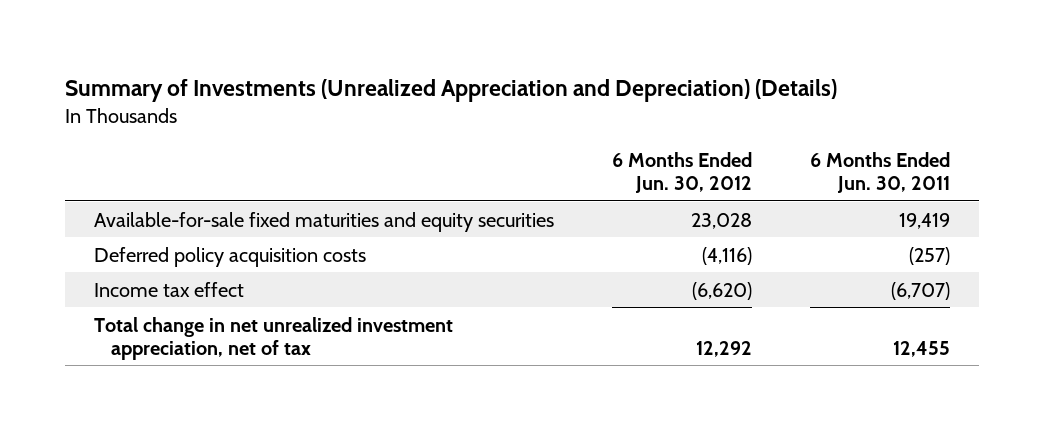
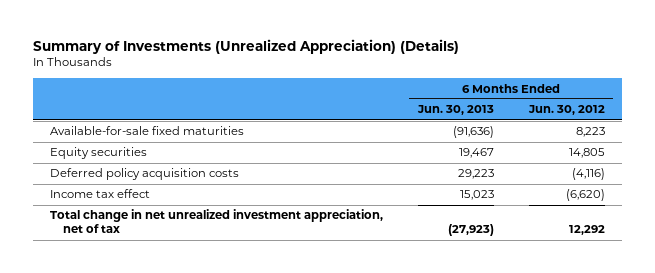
[65,78,838,102] Summary of Investments (Unrealized Appreciation and Depreciation) (Details) -> [32,38,459,54] Summary of Investments (Unrealized Appreciation) (Details)
[810,152,951,194] 6 Months Ended Jun. 30, 2011 -> none
none -> [416,105,494,116] Jun. 30, 2013
[94,211,555,232] Available-for-sale fixed maturities and equity securities -> [50,126,245,136] Available-for-sale fixed maturities
[691,212,753,229] 23,028 -> [575,127,605,138] 8,223
none -> [50,147,148,160] Equity securities

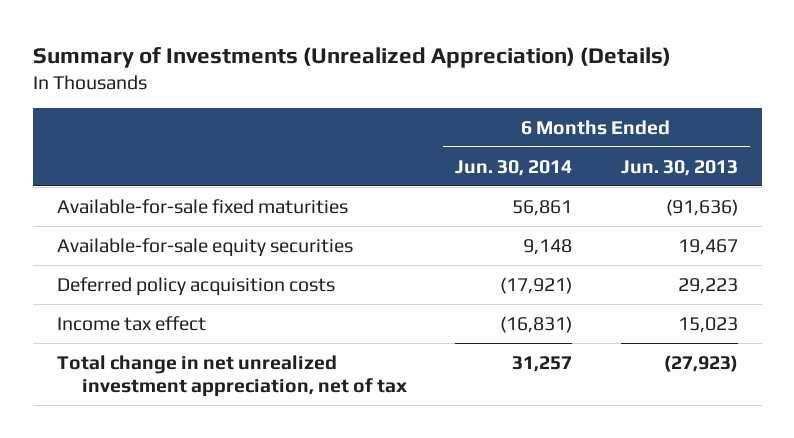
[527,105,605,116] Jun. 30, 2012 -> none
none -> [455,159,573,176] Jun. 30, 2014
[50,147,148,160] Equity securities -> [56,237,353,257] Available-for-sale equity securities

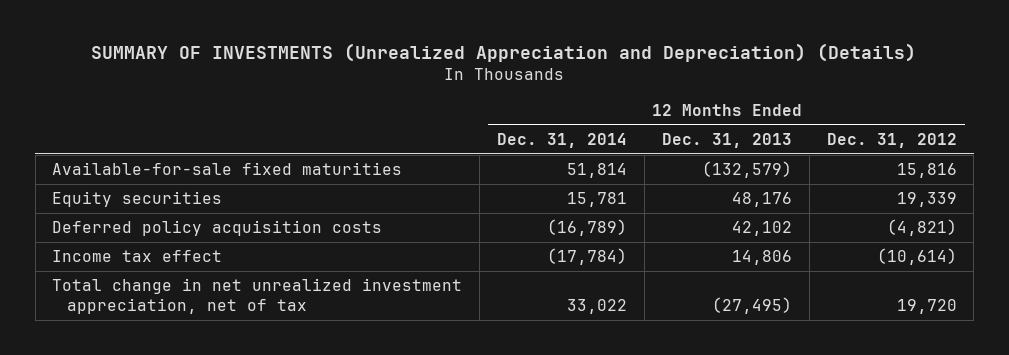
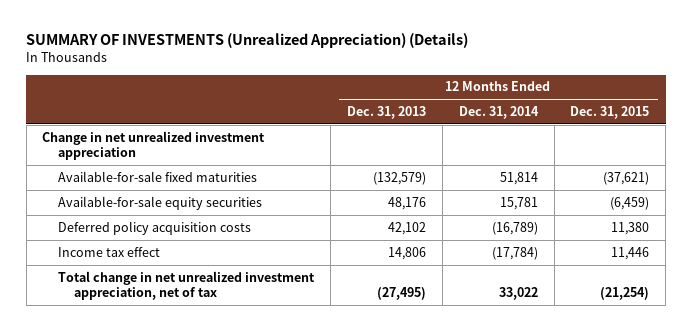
[91,43,917,63] SUMMARY OF INVESTMENTS (Unrealized Appreciation and Depreciation) (Details) -> [26,33,469,49] SUMMARY OF INVESTMENTS (Unrealized Appreciation) (Details)
[826,133,957,149] Dec. 31, 2012 -> none
none -> [570,106,650,120] Dec. 31, 2015
none -> [42,130,266,161] Change in net unrealized investment appreciation
[52,191,223,208] Equity securities -> [58,195,263,210] Available-for-sale equity securities

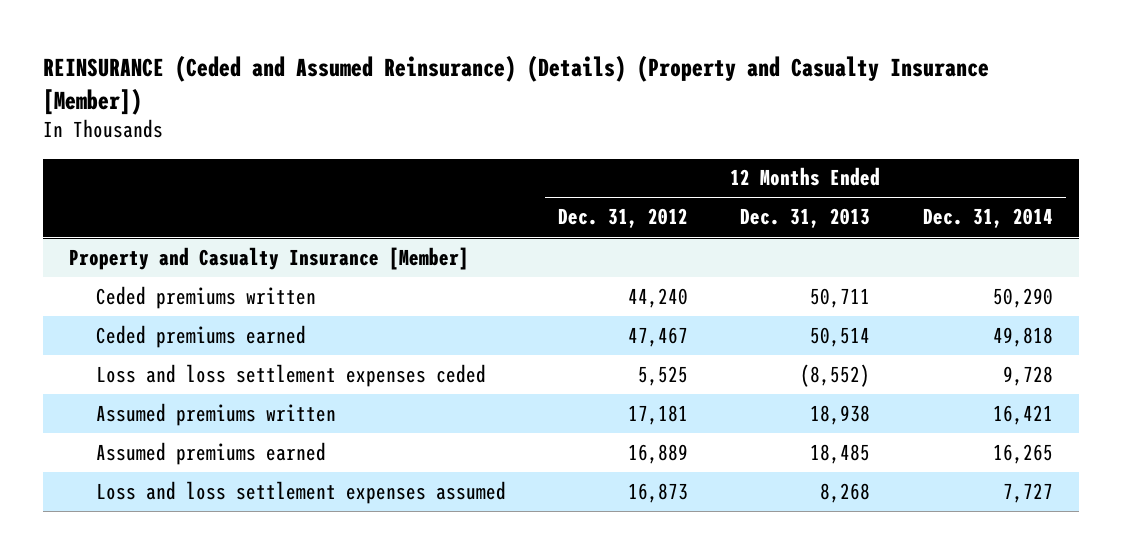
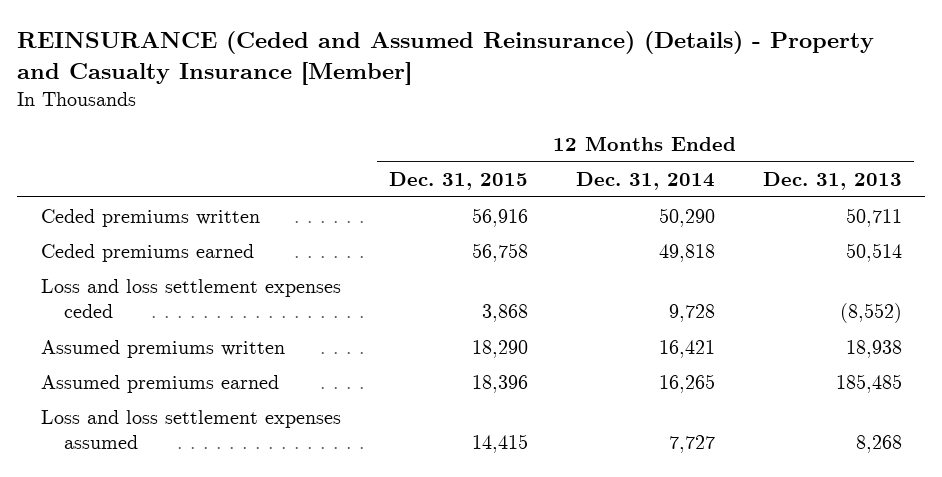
[42,54,989,115] REINSURANCE (Ceded and Assumed Reinsurance) (Details) (Property and Casualty Insurance [Member]) -> [16,30,874,86] REINSURANCE (Ceded and Assumed Reinsurance) (Details) - Property and Casualty Insurance [Member]
[557,208,688,229] Dec. 31, 2012 -> none
none -> [388,172,528,191] Dec. 31, 2015
[68,246,469,270] Property and Casualty Insurance [Member] -> none
[810,443,871,464] 18,485 -> [835,373,902,393] 185,485

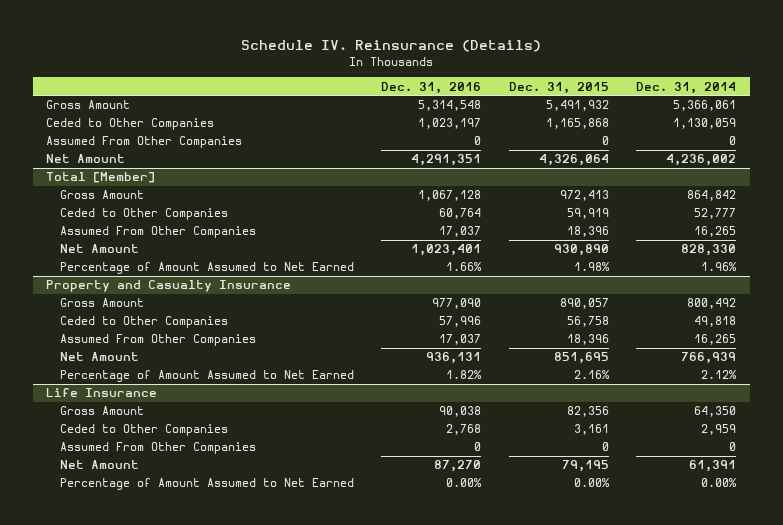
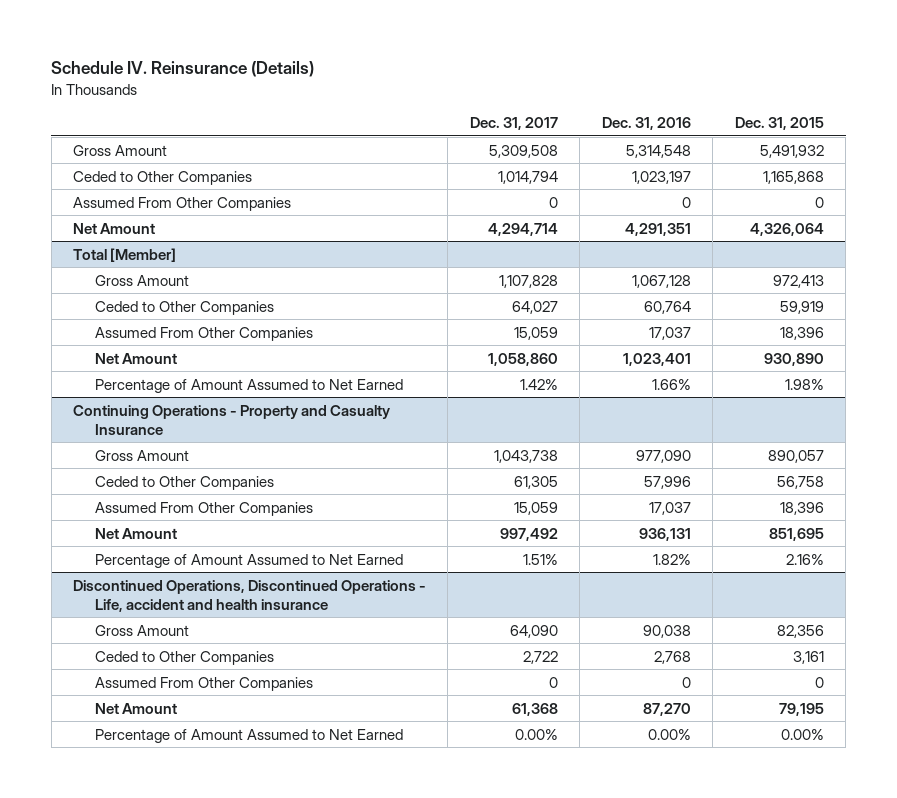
[636,81,737,94] Dec. 31, 2014 -> none
none -> [469,117,558,131] Dec. 31, 2017
[46,280,292,293] Property and Casualty Insurance -> [73,404,391,435] Continuing Operations - Property and Casualty Insurance
[46,388,158,398] Life Insurance -> none
none -> [73,579,427,612] Discontinued Operations, Discontinued Operations - Life, accident and health insurance

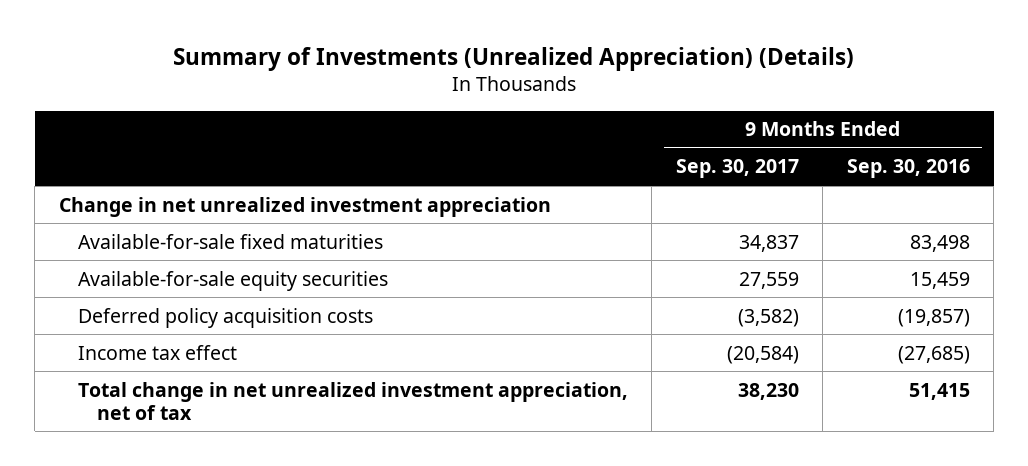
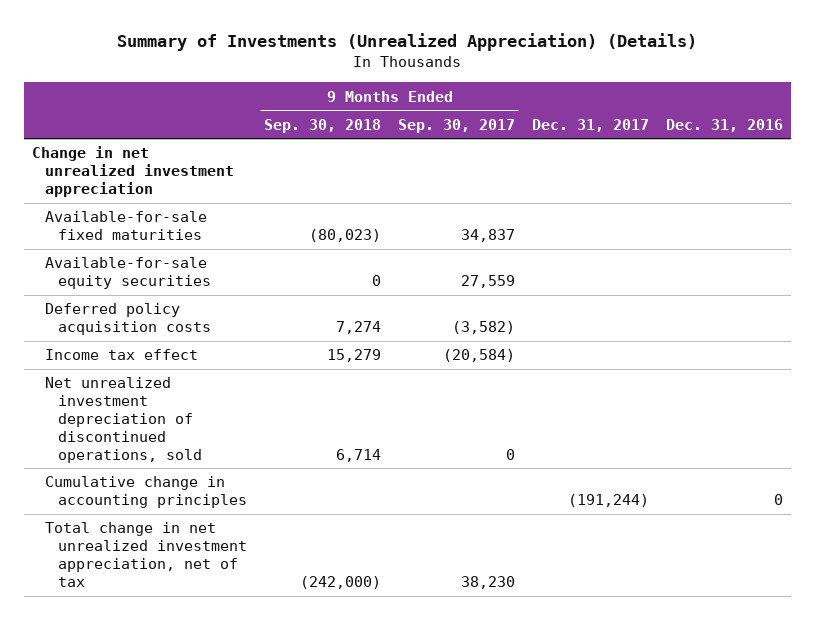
[846,159,970,179] Sep. 30, 2016 -> none
none -> [264,118,382,133] Sep. 30, 2018
none -> [531,118,649,132] Dec. 31, 2017
none -> [665,118,783,132] Dec. 31, 2016
none -> [45,377,203,463] Net unrealized investment depreciation of discontinued operations, sold
none -> [45,476,248,509] Cumulative change in accounting principles

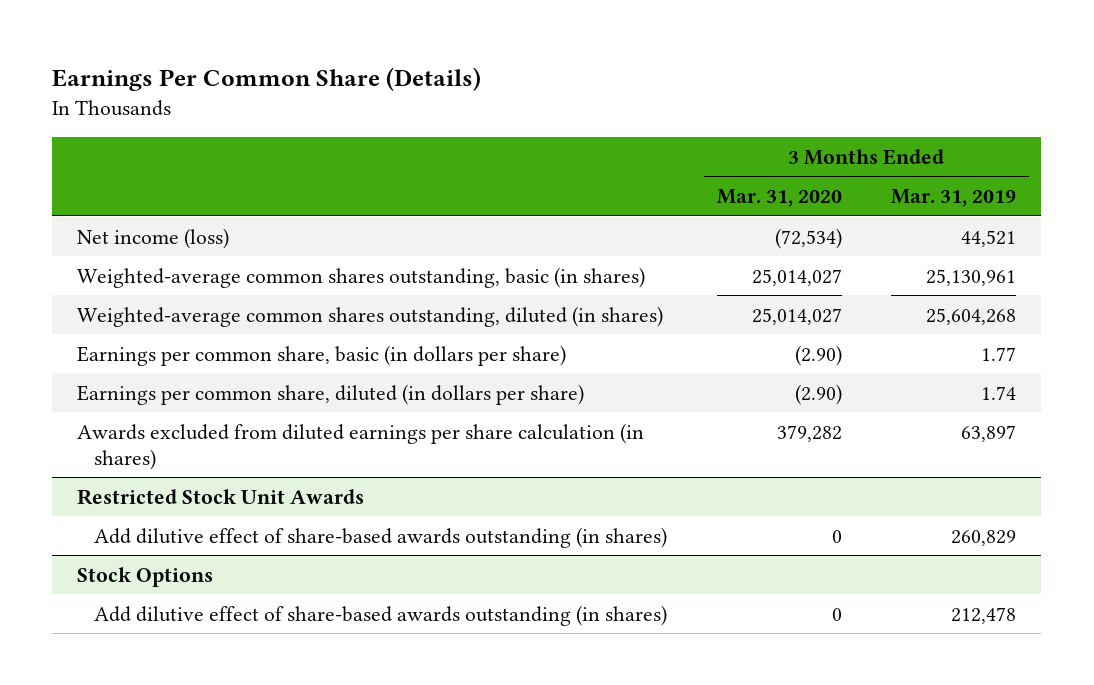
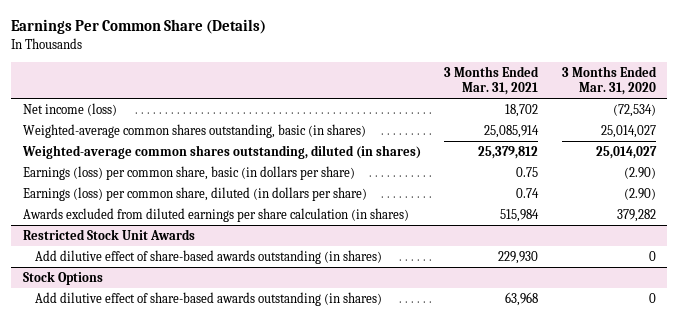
[891,188,1017,207] Mar. 31, 2019 -> none
none -> [444,65,540,95] 3 Months Ended Mar. 31, 2021
[77,344,567,366] Earnings per common share, basic (in dollars per share) -> [22,165,355,180] Earnings (loss) per common share, basic (in dollars per share)
[77,383,585,405] Earnings per common share, diluted (in dollars per share) -> [22,186,367,201] Earnings (loss) per common share, diluted (in dollars per share)

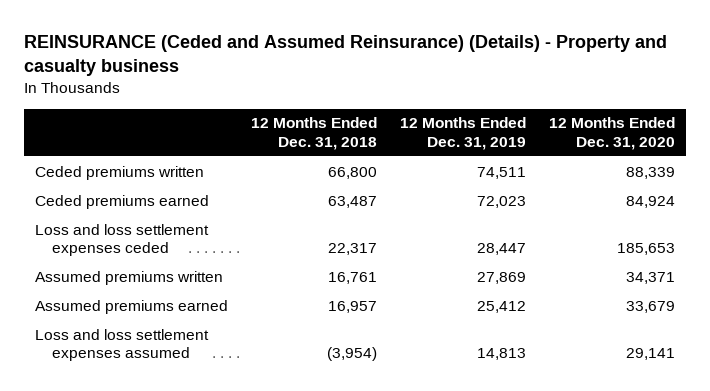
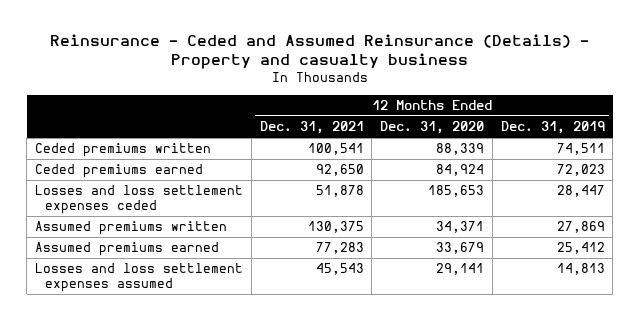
[23,34,667,77] REINSURANCE (Ceded and Assumed Reinsurance) (Details) - Property and casualty business -> [49,34,589,70] Reinsurance - Ceded and Assumed Reinsurance (Details) - Property and casualty business
[251,117,378,151] 12 Months Ended Dec. 31, 2018 -> none
none -> [259,121,364,135] Dec. 31, 2021
[35,223,210,257] Loss and loss settlement expenses ceded -> [35,185,244,215] Losses and loss settlement expenses ceded
[35,328,210,362] Loss and loss settlement expenses assumed -> [35,263,244,293] Losses and loss settlement expenses assumed

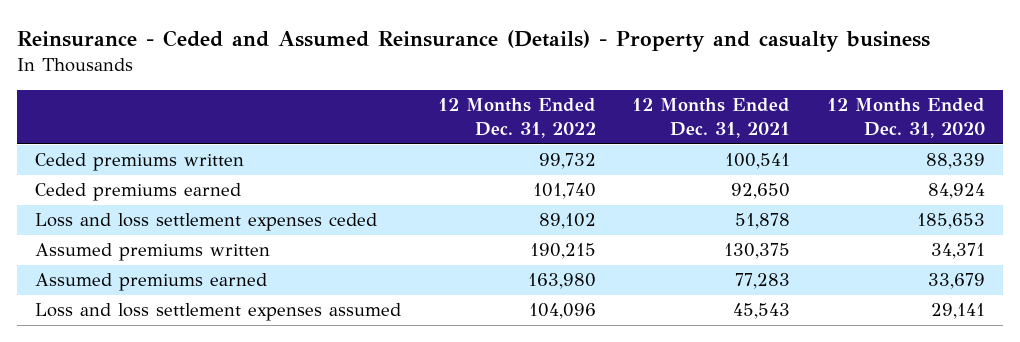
[500,121,605,135] Dec. 31, 2019 -> none
none -> [437,98,596,139] 12 Months Ended Dec. 31, 2022
[35,185,244,215] Losses and loss settlement expenses ceded -> [34,213,377,232] Loss and loss settlement expenses ceded
[35,263,244,293] Losses and loss settlement expenses assumed -> [34,303,401,322] Loss and loss settlement expenses assumed

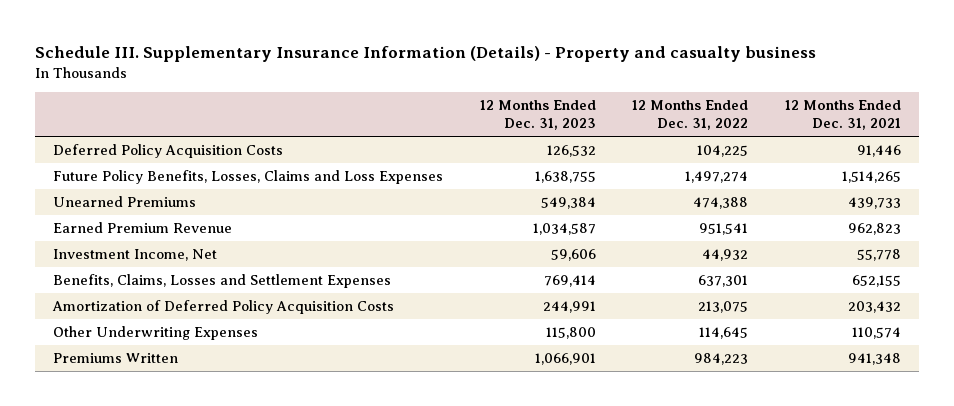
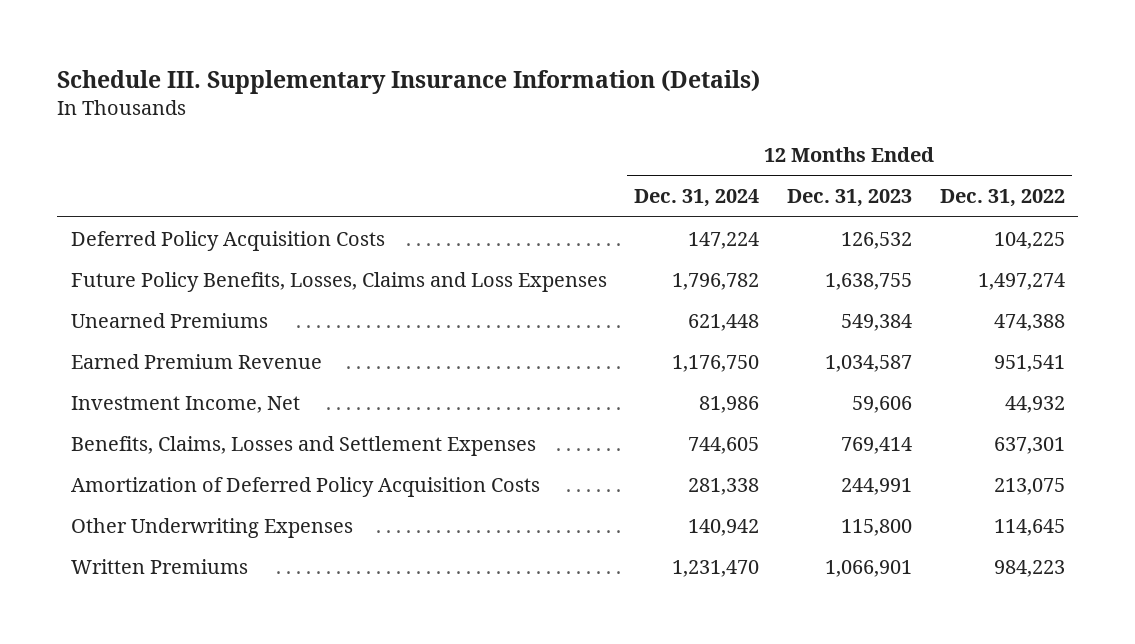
[35,45,817,62] Schedule III. Supplementary Insurance Information (Details) - Property and casualty business -> [56,69,760,94] Schedule III. Supplementary Insurance Information (Details)
[784,100,901,131] 12 Months Ended Dec. 31, 2021 -> none
none -> [634,189,760,208] Dec. 31, 2024
[53,352,179,363] Premiums Written -> [70,558,248,574] Written Premiums

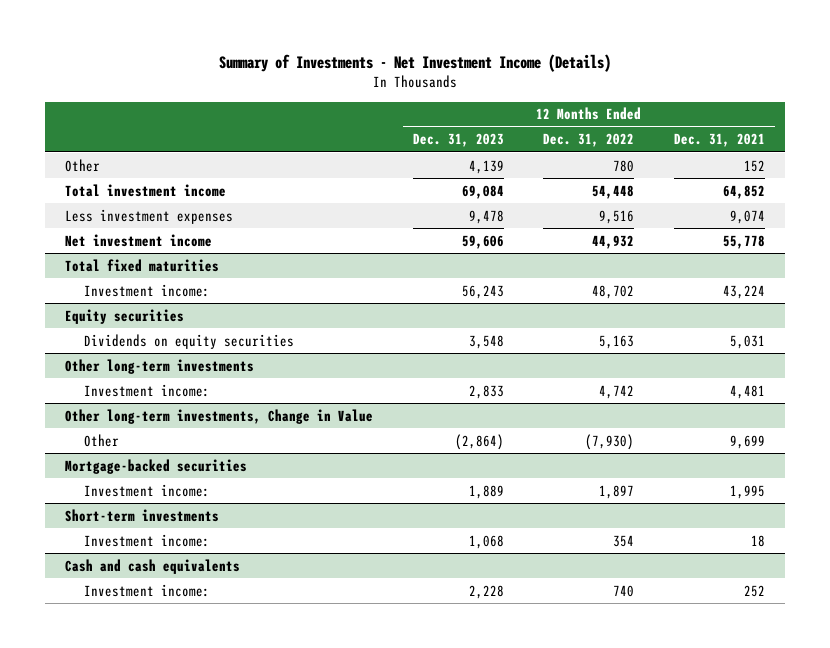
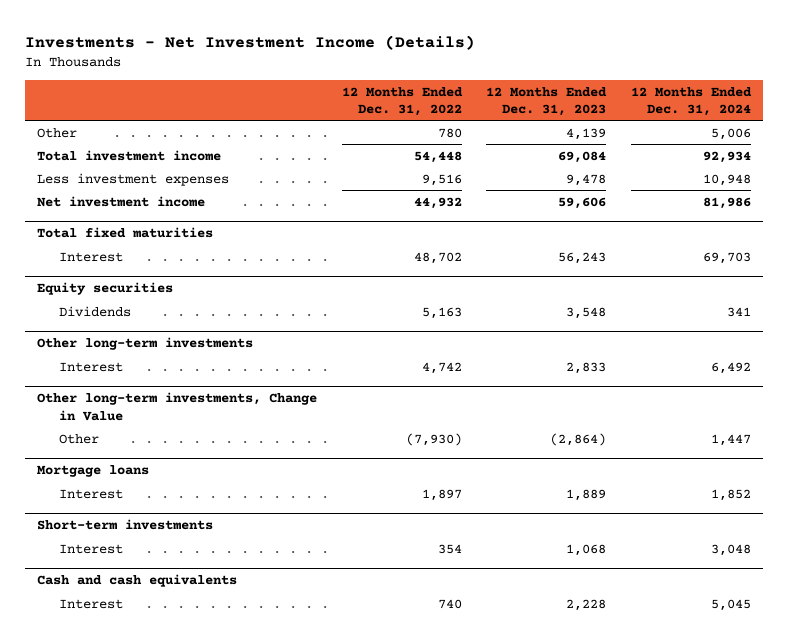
[218,53,611,72] Summary of Investments - Net Investment Income (Details) -> [24,34,475,50] Investments - Net Investment Income (Details)
[674,133,766,148] Dec. 31, 2021 -> none
none -> [630,86,752,117] 12 Months Ended Dec. 31, 2024
[83,283,210,297] Investment income: -> [58,251,123,262] Interest
[83,333,294,349] Dividends on equity securities -> [58,305,131,317] Dividends
[83,383,210,397] Investment income: -> [58,361,123,372] Interest
[64,458,247,474] Mortgage-backed securities -> [37,465,150,478] Mortgage loans
[83,483,210,497] Investment income: -> [58,488,123,499] Interest
[83,533,210,547] Investment income: -> [58,543,123,554] Interest
[83,583,210,597] Investment income: -> [58,598,123,609] Interest

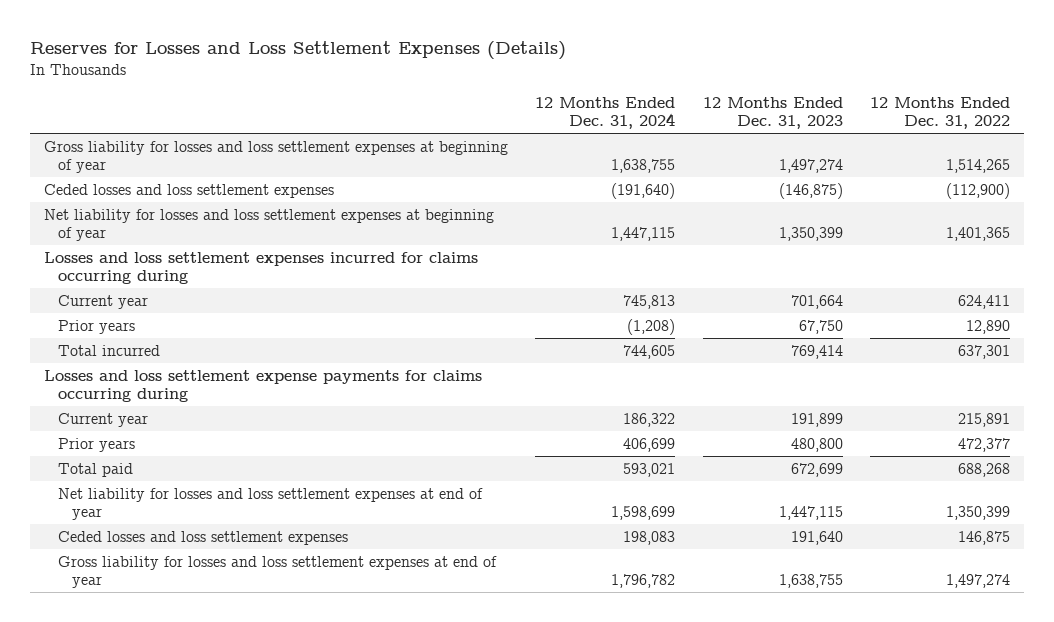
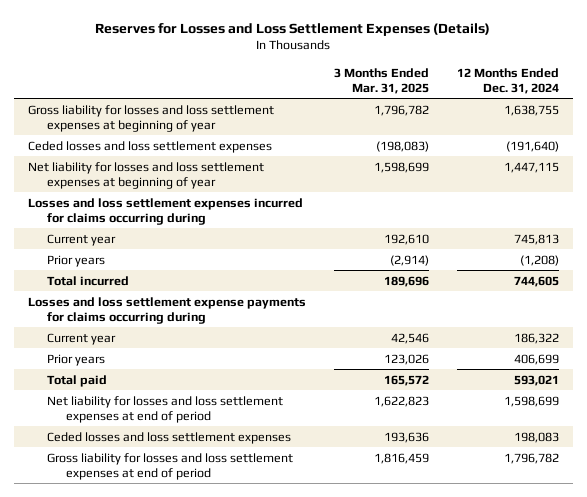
[702,96,843,129] 12 Months Ended Dec. 31, 2023 -> none
[869,96,1010,129] 12 Months Ended Dec. 31, 2022 -> none
none -> [333,67,429,94] 3 Months Ended Mar. 31, 2025
[58,487,484,520] Net liability for losses and loss settlement expenses at end of year -> [46,395,283,423] Net liability for losses and loss settlement expenses at end of period
[58,555,498,588] Gross liability for losses and loss settlement expenses at end of year -> [46,452,293,480] Gross liability for losses and loss settlement expenses at end of period

